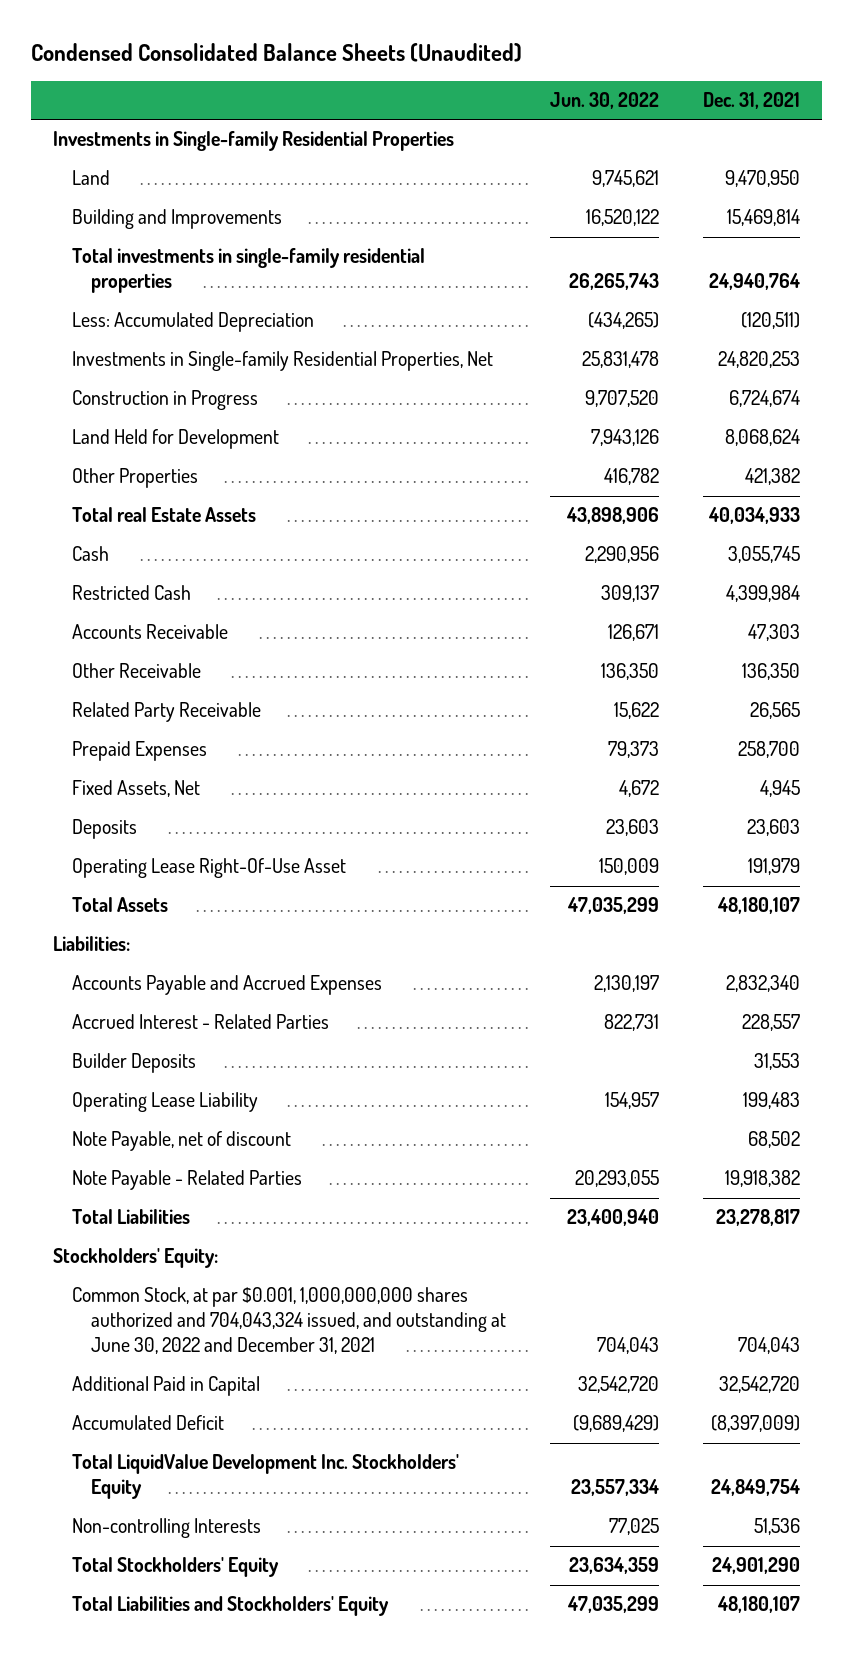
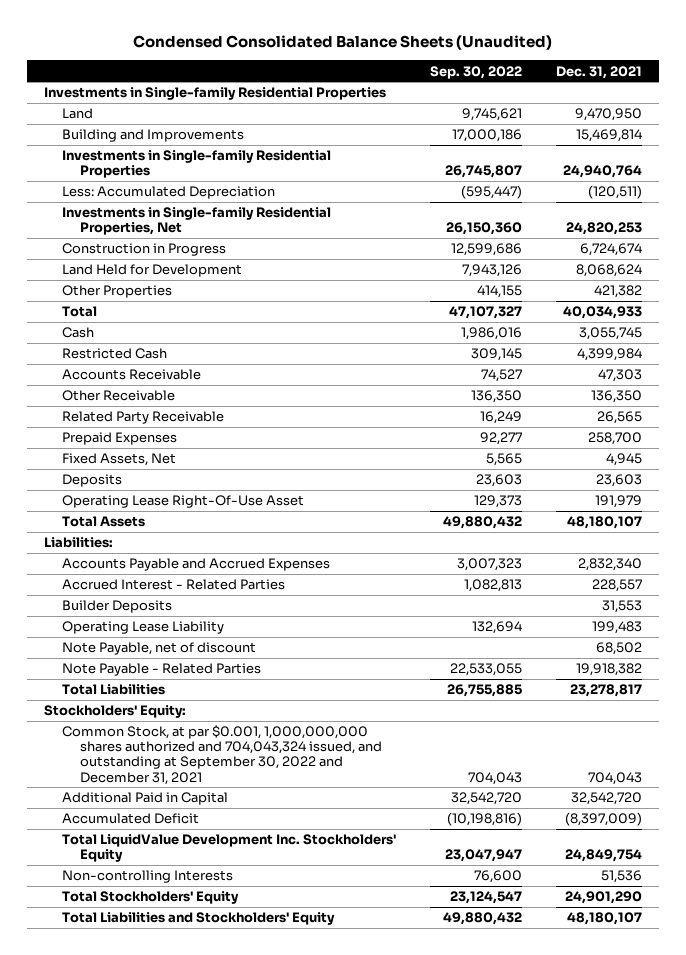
[549,92,659,110] Jun. 30, 2022 -> none
none -> [429,65,522,79] Sep. 30, 2022
[71,248,425,294] Total investments in single-family residential properties -> [61,150,331,179] Investments in Single-family Residential Properties
[71,507,256,523] Total real Estate Assets -> [61,306,97,318] Total
[71,1287,507,1355] Common Stock, at par $0.001, 1,000,000,000 shares authorized and 704,043,324 issued, and outstanding at June 30, 2022 and December 31, 2021 -> [61,725,382,785] Common Stock, at par $0.001, 1,000,000,000 shares authorized and 704,043,324 issued, and outstanding at September 30, 2022 and December 31, 2021

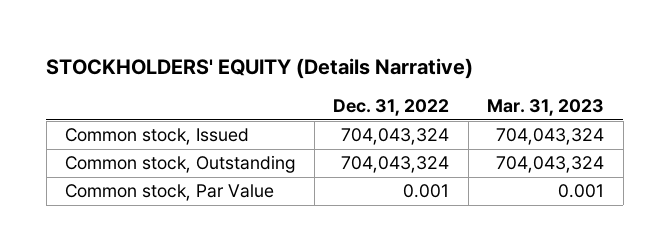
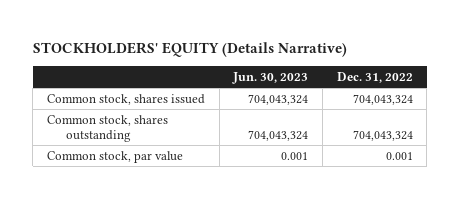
[487,99,605,117] Mar. 31, 2023 -> none
none -> [232,72,309,85] Jun. 30, 2023
[65,128,250,146] Common stock, Issued -> [46,93,205,105] Common stock, shares issued
[65,155,296,174] Common stock, Outstanding -> [46,114,168,143] Common stock, shares outstanding
[65,184,275,202] Common stock, Par Value -> [46,150,183,163] Common stock, par value

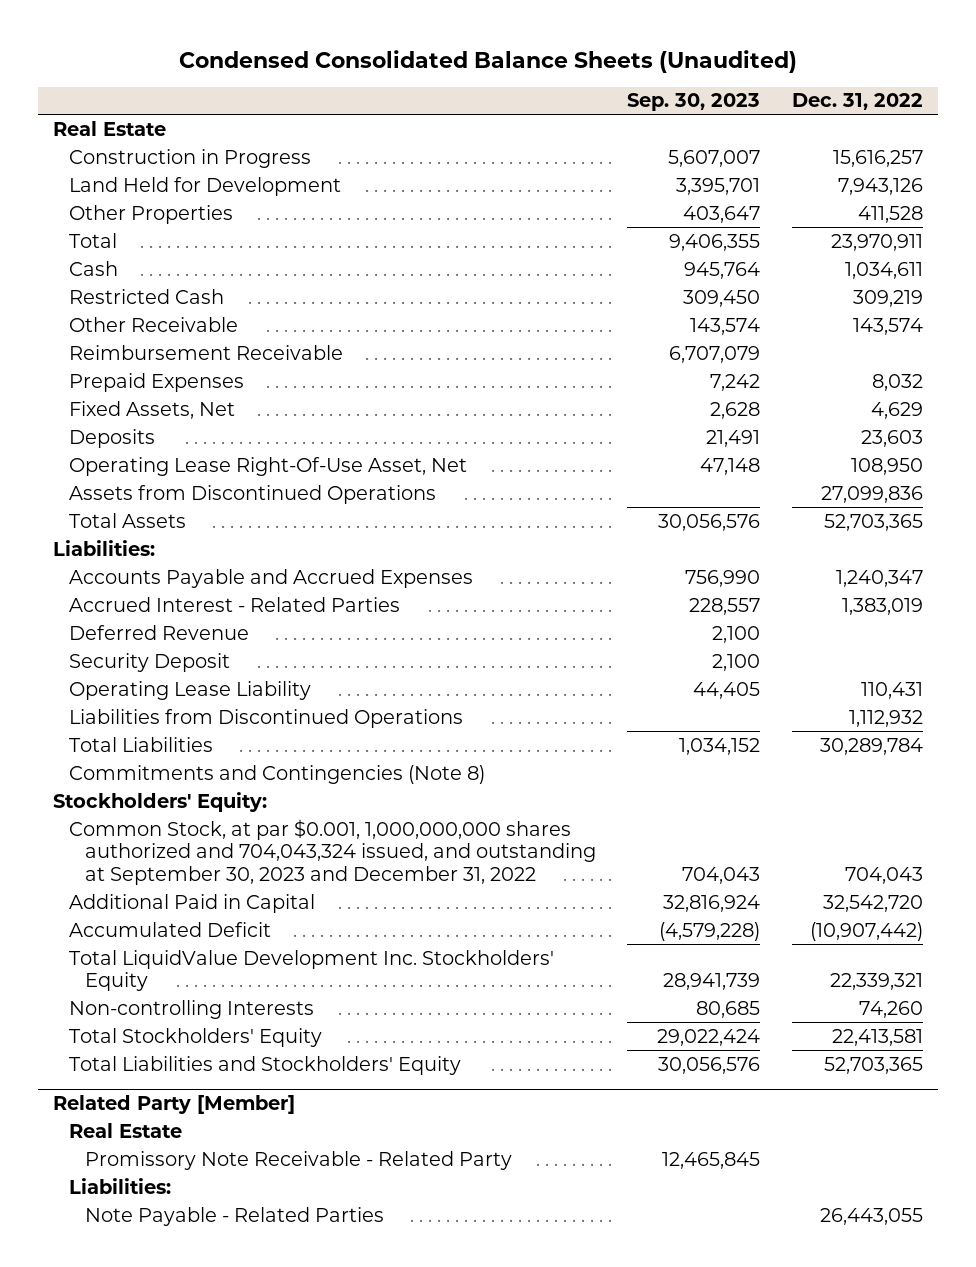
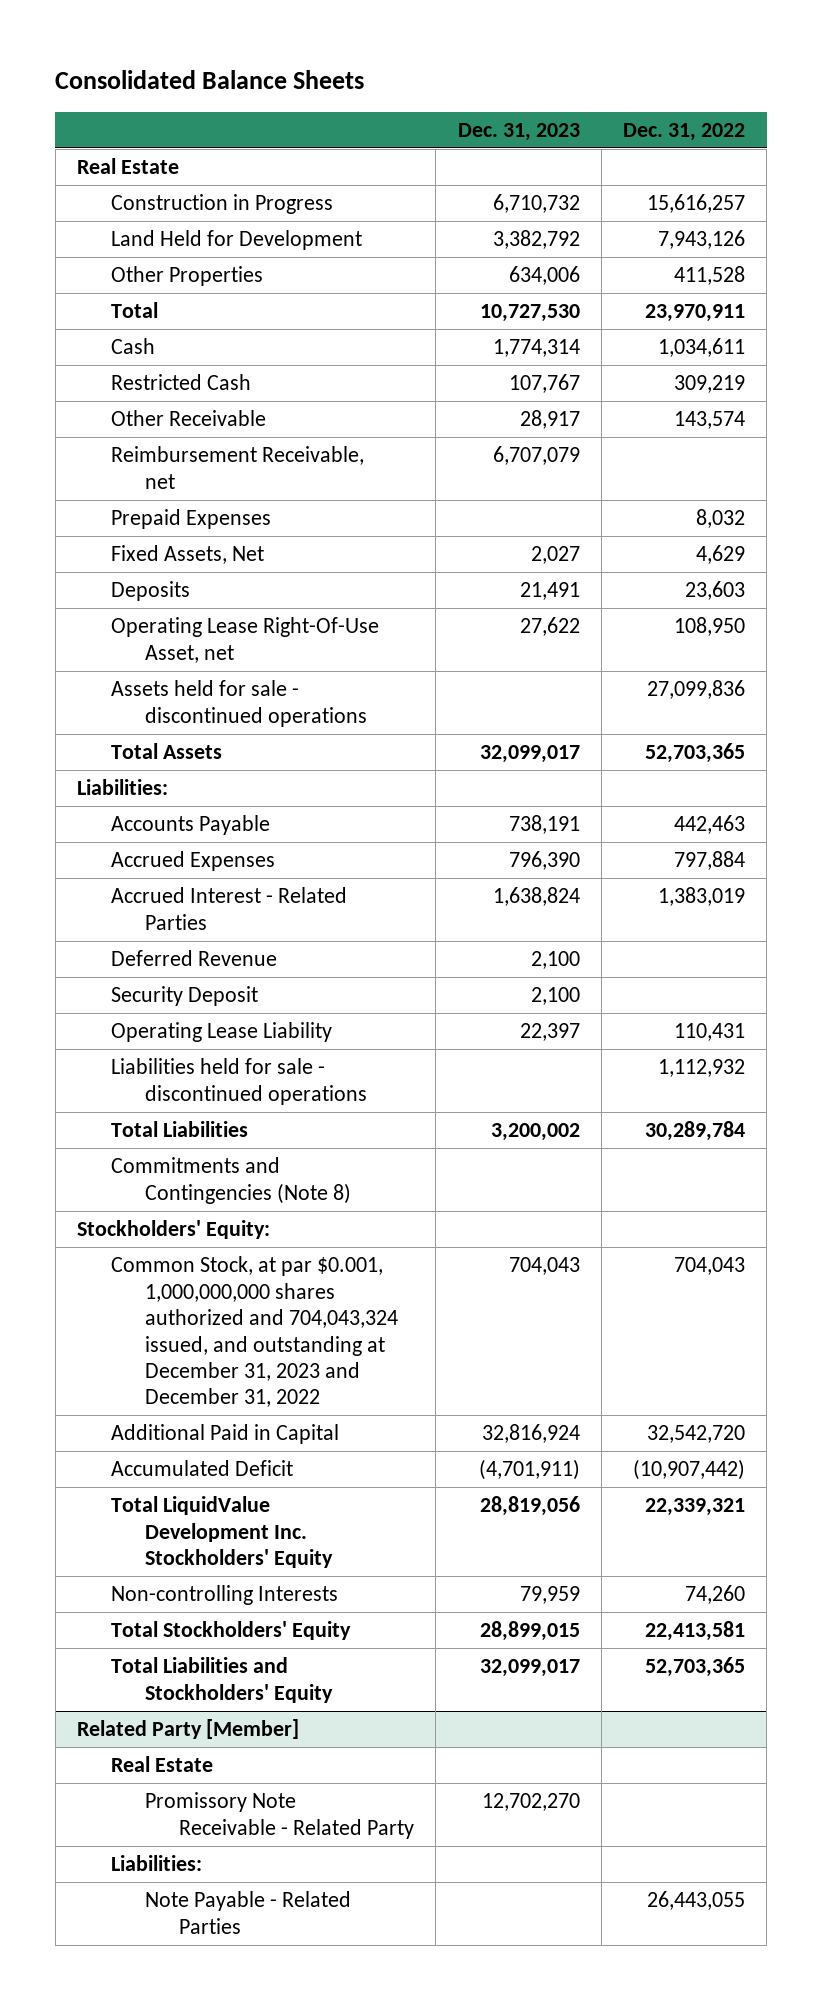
[178,49,797,73] Condensed Consolidated Balance Sheets (Unaudited) -> [55,70,365,90] Consolidated Balance Sheets
[627,93,761,112] Sep. 30, 2023 -> none
none -> [457,122,580,141] Dec. 31, 2023
[69,344,344,360] Reimbursement Receivable -> [110,446,364,489] Reimbursement Receivable, net
[69,456,468,476] Operating Lease Right-Of-Use Asset, Net -> [110,617,379,663] Operating Lease Right-Of-Use Asset, net
[69,484,437,504] Assets from Discontinued Operations -> [110,680,368,727] Assets held for sale - discontinued operations
[69,568,474,588] Accounts Payable and Accrued Expenses -> none
none -> [110,815,270,836] Accounts Payable
none -> [110,851,275,872] Accrued Expenses
[69,708,464,728] Liabilities from Discontinued Operations -> [110,1058,368,1105] Liabilities held for sale - discontinued operations
[69,818,597,885] Common Stock, at par $0.001, 1,000,000,000 shares authorized and 704,043,324 issued, and outstanding at September 30, 2023 and December 31, 2022 -> [110,1256,399,1408] Common Stock, at par $0.001, 1,000,000,000 shares authorized and 704,043,324 issued, and outstanding at December 31, 2023 and December 31, 2022

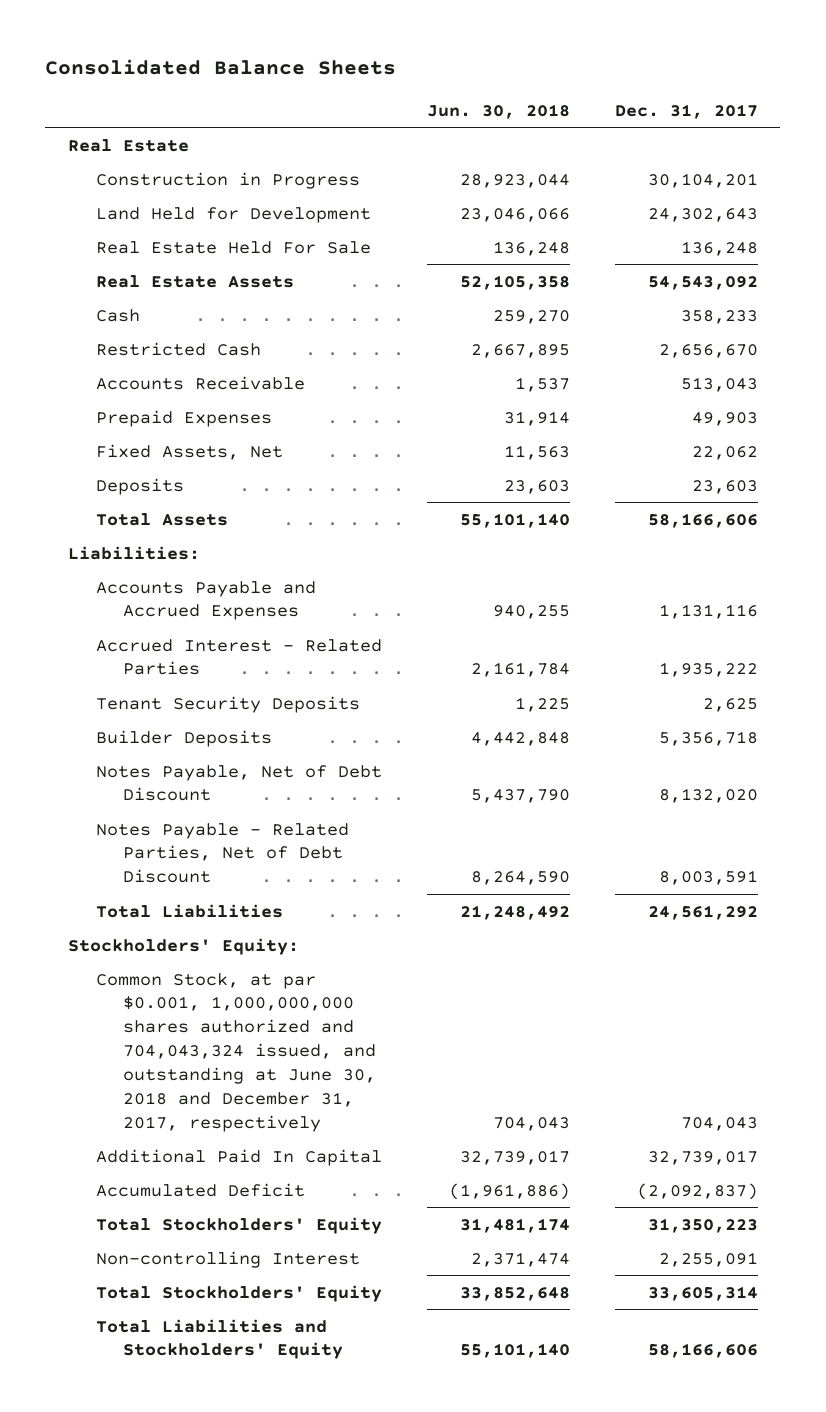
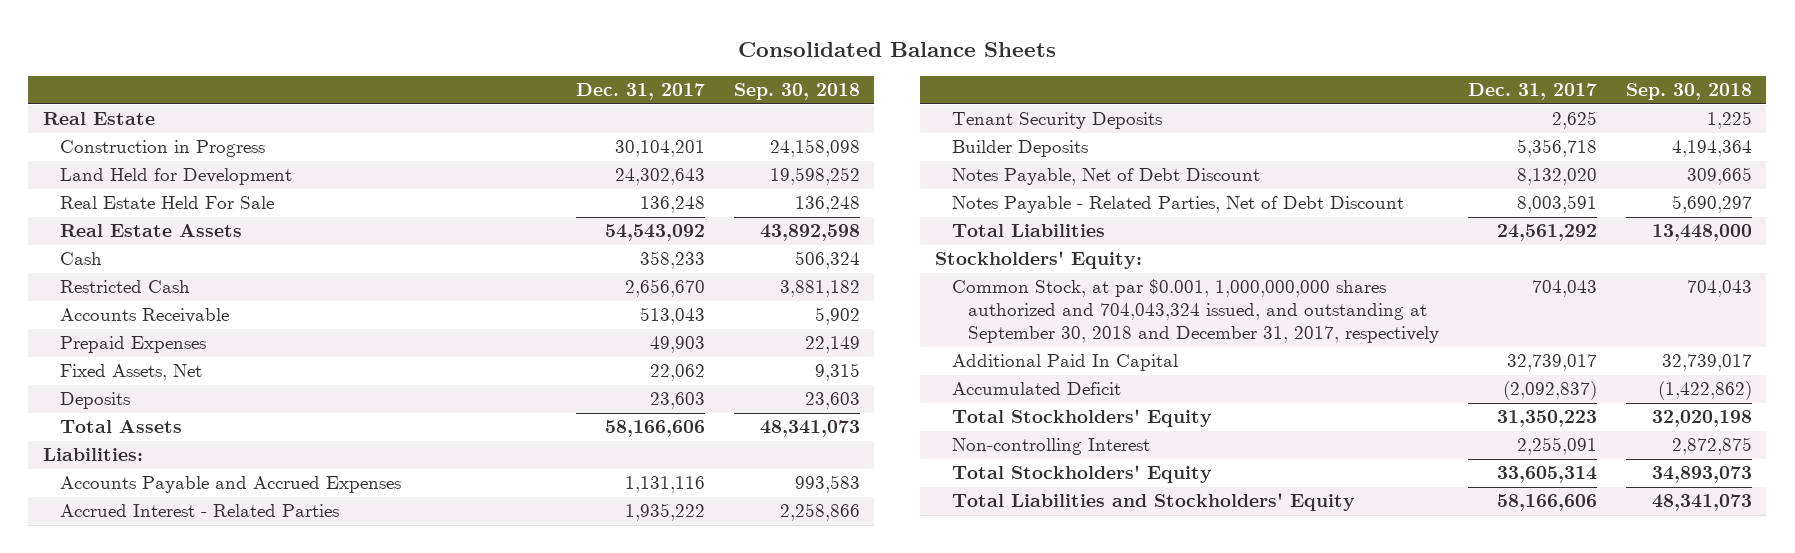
[426,103,570,119] Jun. 30, 2018 -> none
none -> [733,83,860,101] Sep. 30, 2018
[95,972,377,1132] Common Stock, at par $0.001, 1,000,000,000 shares authorized and 704,043,324 issued, and outstanding at June 30, 2018 and December 31, 2017, respectively -> [951,279,1440,344] Common Stock, at par $0.001, 1,000,000,000 shares authorized and 704,043,324 issued, and outstanding at September 30, 2018 and December 31, 2017, respectively

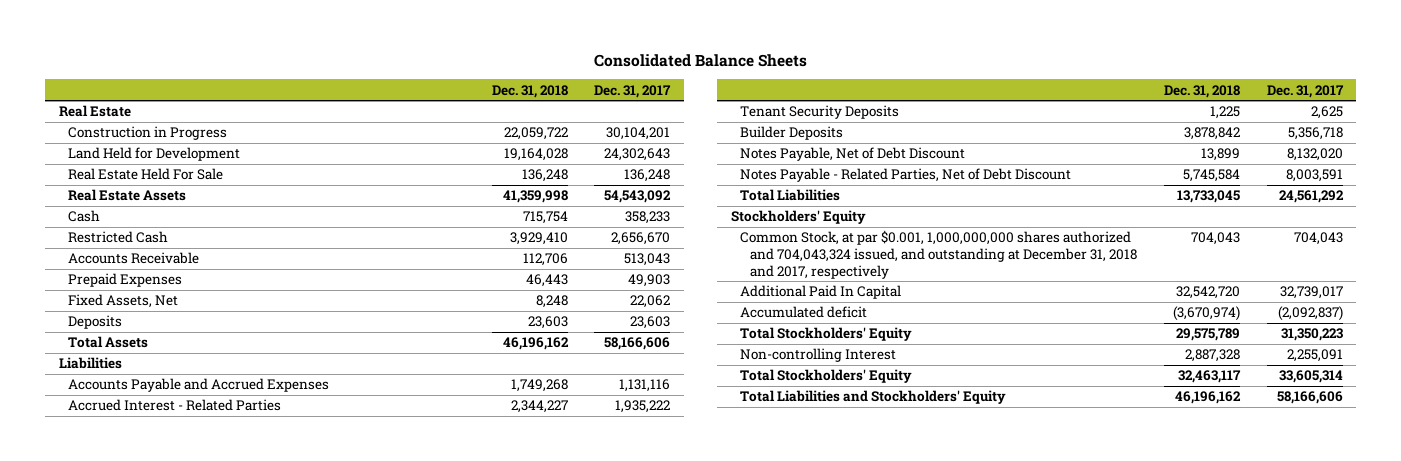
[733,83,860,101] Sep. 30, 2018 -> none
none -> [491,84,568,98] Dec. 31, 2018
[42,448,143,462] Liabilities: -> [58,357,122,370] Liabilities
[934,251,1142,270] Stockholders' Equity: -> [730,210,866,225] Stockholders' Equity
[951,279,1440,344] Common Stock, at par $0.001, 1,000,000,000 shares authorized and 704,043,324 issued, and outstanding at September 30, 2018 and December 31, 2017, respectively -> [740,230,1138,279] Common Stock, at par $0.001, 1,000,000,000 shares authorized and 704,043,324 issued, and outstanding at December 31, 2018 and 2017, respectively
[951,382,1121,396] Accumulated Deficit -> [740,306,868,319] Accumulated deficit

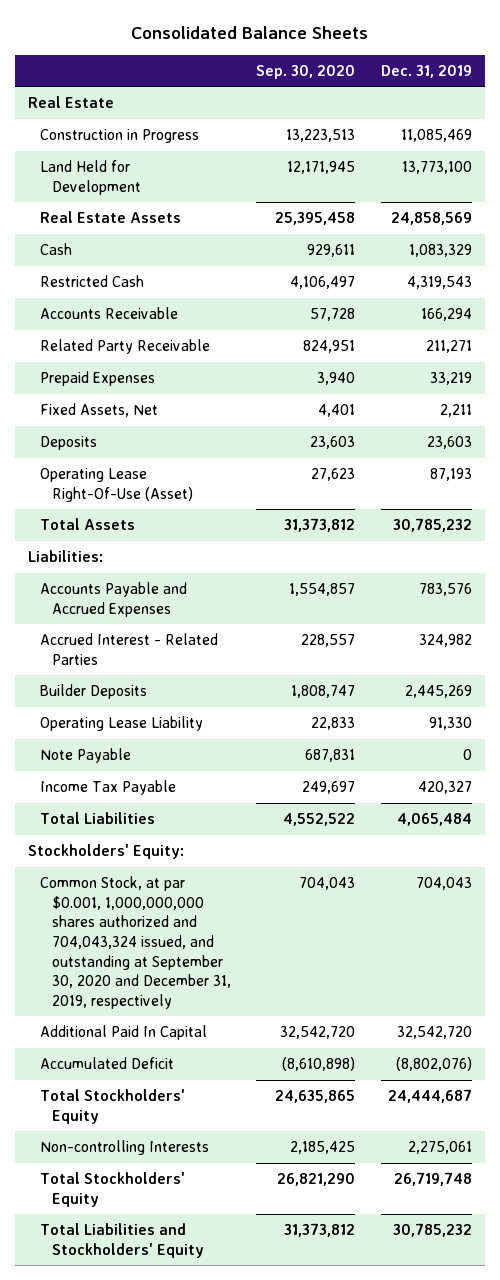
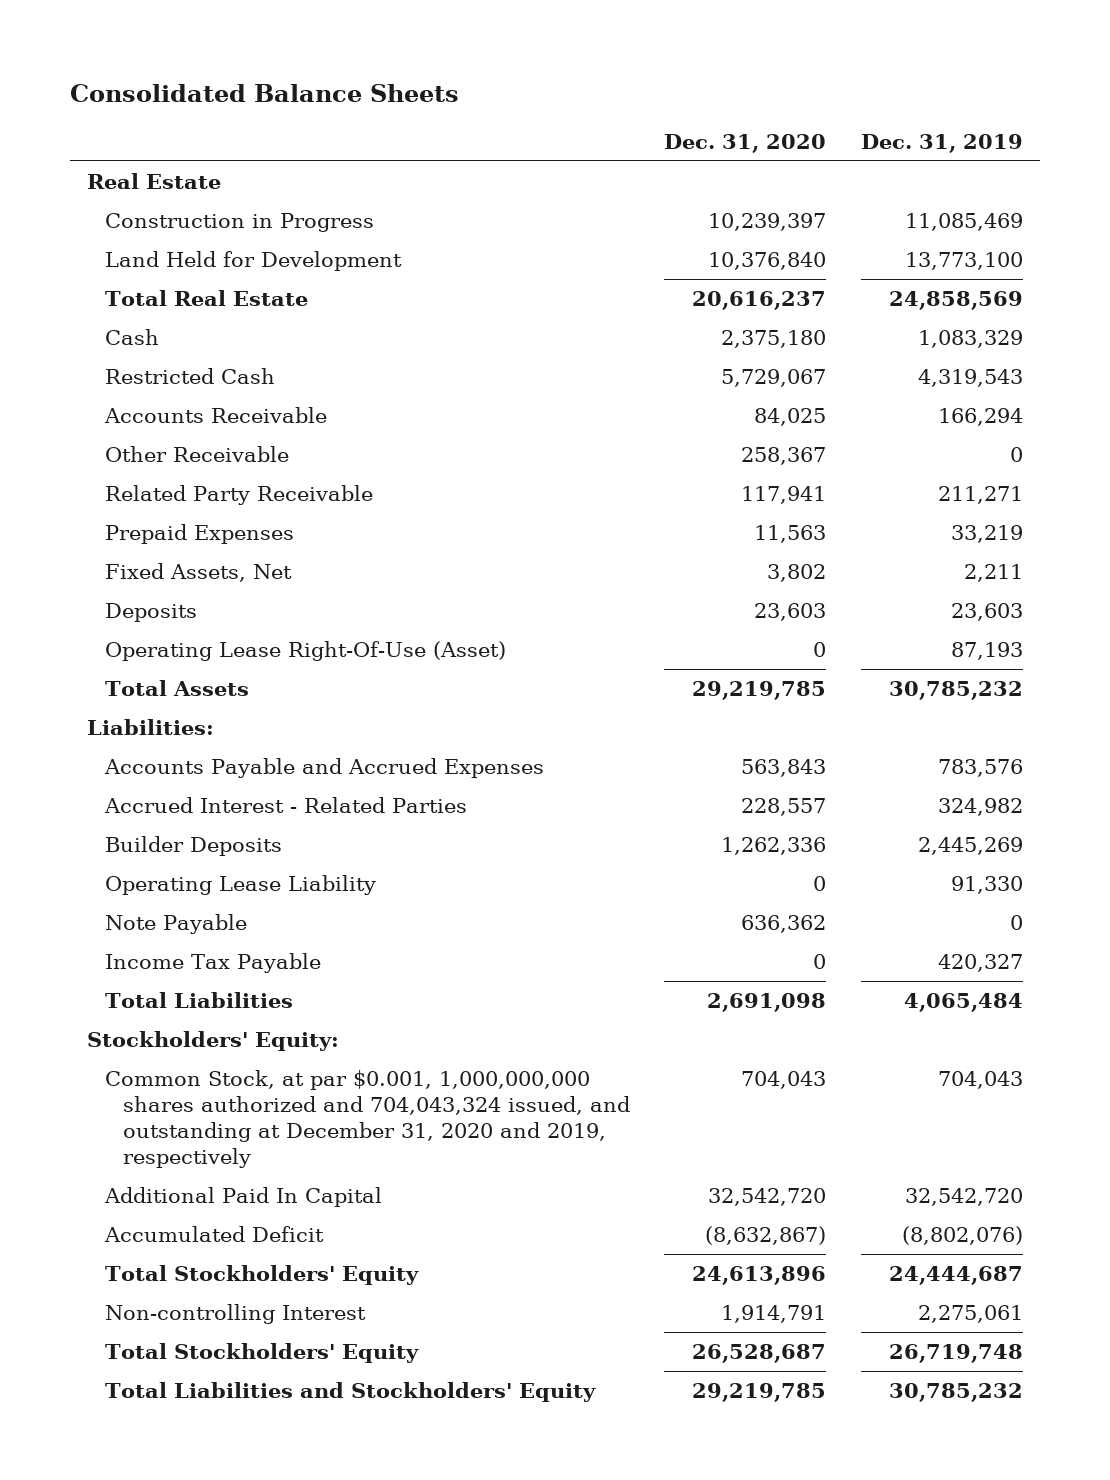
[256,64,356,79] Sep. 30, 2020 -> none
none -> [664,133,827,153] Dec. 31, 2020
[39,211,181,224] Real Estate Assets -> [105,289,309,306] Total Real Estate
none -> [105,445,290,462] Other Receivable
[39,876,231,1009] Common Stock, at par $0.001, 1,000,000,000 shares authorized and 704,043,324 issued, and outstanding at September 30, 2020 and December 31, 2019, respectively -> [105,1069,630,1168] Common Stock, at par $0.001, 1,000,000,000 shares authorized and 704,043,324 issued, and outstanding at December 31, 2020 and 2019, respectively
[39,1140,209,1156] Non-controlling Interests -> [105,1303,367,1324] Non-controlling Interest

